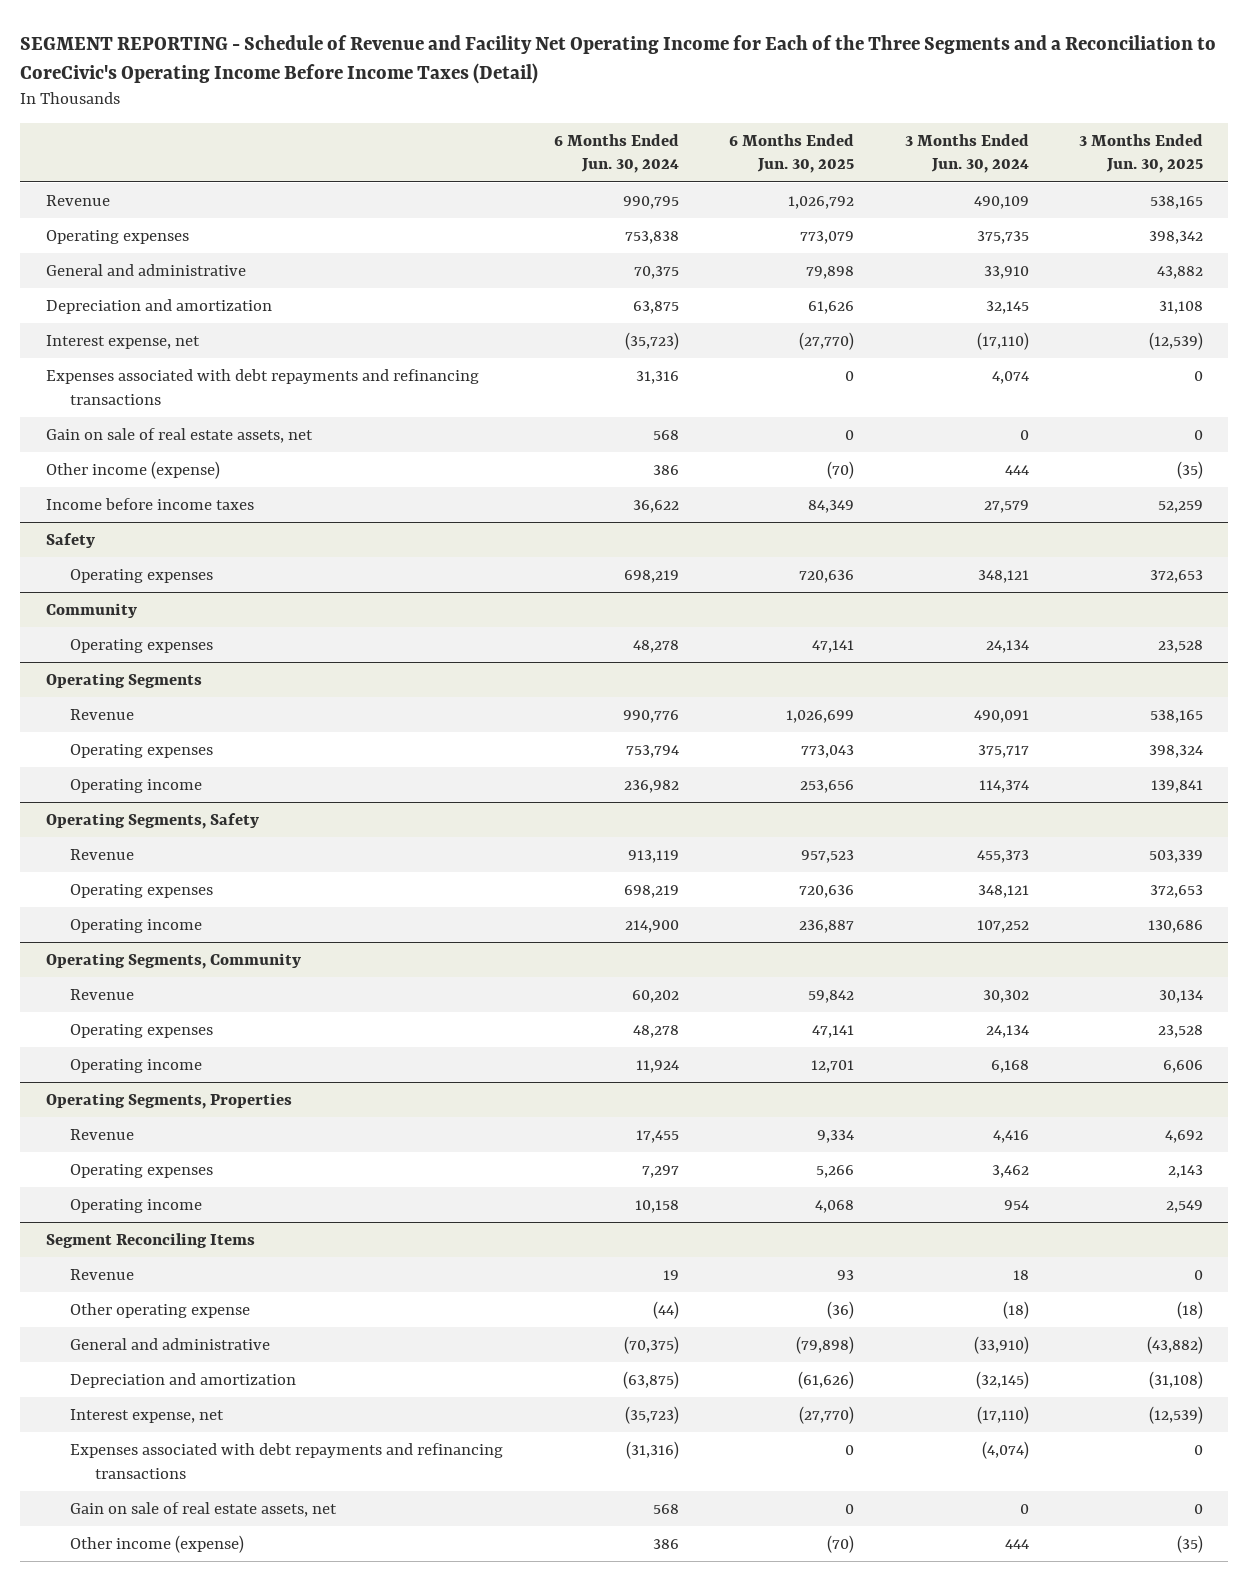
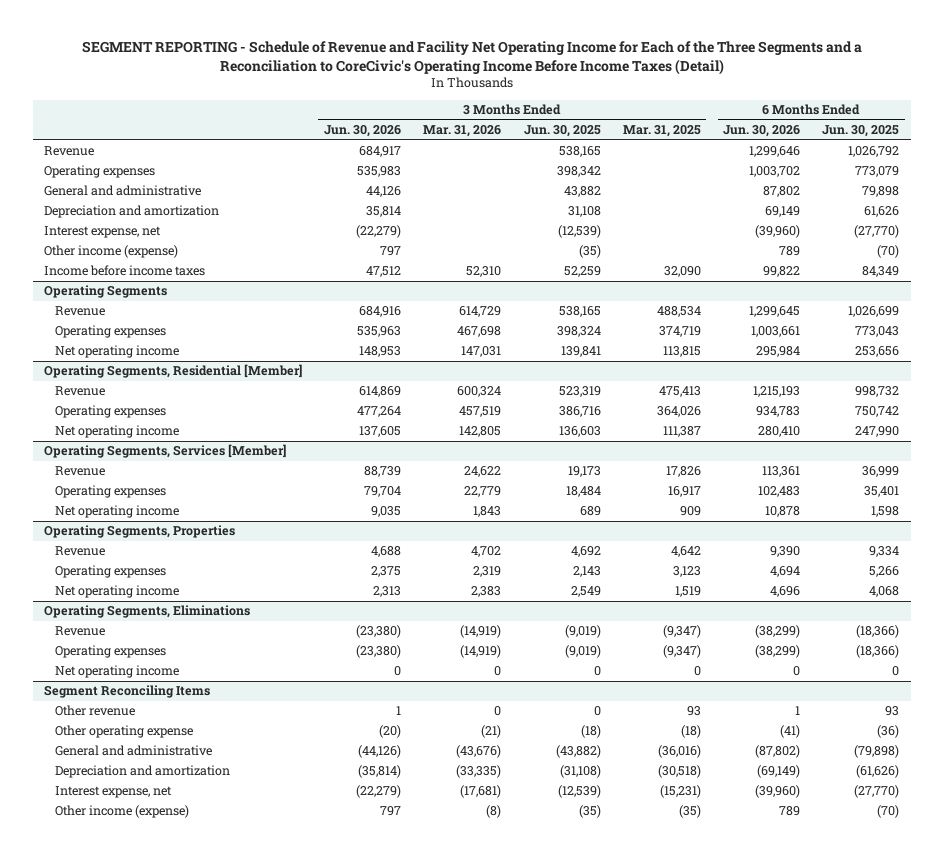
[553,133,679,174] 6 Months Ended Jun. 30, 2024 -> none
[904,133,1029,174] 3 Months Ended Jun. 30, 2024 -> none
none -> [324,125,402,138] Jun. 30, 2026
none -> [423,125,502,138] Mar. 31, 2026
none -> [622,125,701,138] Mar. 31, 2025
none -> [723,125,801,138] Jun. 30, 2026
[45,368,479,405] Expenses associated with debt repayments and refinancing transactions -> none
[45,427,313,443] Gain on sale of real estate assets, net -> none
[45,532,95,548] Safety -> none
[70,568,214,583] Operating expenses -> none
[45,602,137,618] Community -> none
[70,638,214,653] Operating expenses -> none
[45,812,259,829] Operating Segments, Safety -> none
[45,952,301,969] Operating Segments, Community -> none
[70,778,203,793] Operating income -> [54,345,179,359] Net operating income
none -> [43,364,302,379] Operating Segments, Residential [Member]
[801,849,855,863] 957,523 -> [855,386,900,398] 998,732
[1149,849,1204,863] 503,339 -> [558,386,601,398] 523,319
[799,884,855,898] 720,636 -> [855,406,900,418] 750,742
[1150,884,1204,898] 372,653 -> [558,406,601,418] 386,716
[70,918,203,933] Operating income -> [54,425,179,439] Net operating income
[799,919,855,933] 236,887 -> [855,426,900,438] 247,990
[1148,919,1204,933] 130,686 -> [558,426,601,438] 136,603
none -> [43,444,286,459] Operating Segments, Services [Member]
[808,989,855,1003] 59,842 -> [862,466,900,478] 36,999
[1159,989,1204,1003] 30,134 -> [567,466,601,478] 19,173
[812,1024,855,1038] 47,141 -> [864,486,900,498] 35,401
[1158,1024,1204,1038] 23,528 -> [565,486,601,498] 18,484
[70,1058,203,1073] Operating income -> [54,505,179,519] Net operating income
[811,1059,855,1073] 12,701 -> [871,506,900,518] 1,598
[1163,1059,1204,1073] 6,606 -> [579,506,601,517] 689
[70,1198,203,1213] Operating income -> [54,585,179,599] Net operating income
none -> [43,605,250,619] Operating Segments, Eliminations
none -> [54,626,105,637] Revenue
none -> [54,645,166,659] Operating expenses
none -> [54,665,179,679] Net operating income
[70,1268,135,1280] Revenue -> [54,705,135,717] Other revenue
[70,1442,504,1479] Expenses associated with debt repayments and refinancing transactions -> none
[70,1501,338,1517] Gain on sale of real estate assets, net -> none

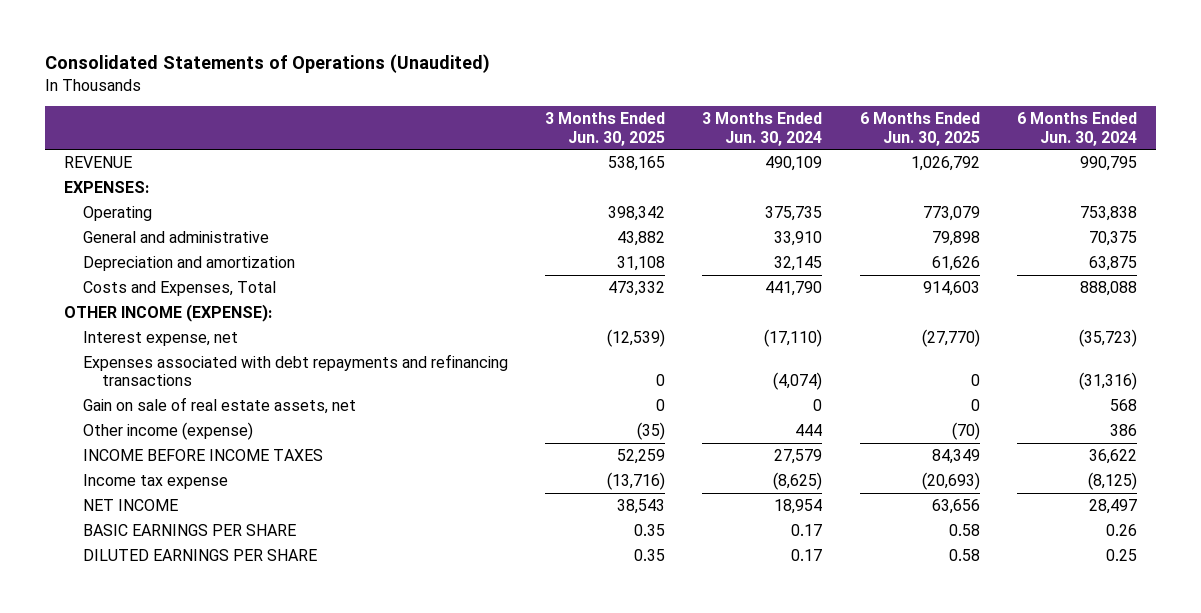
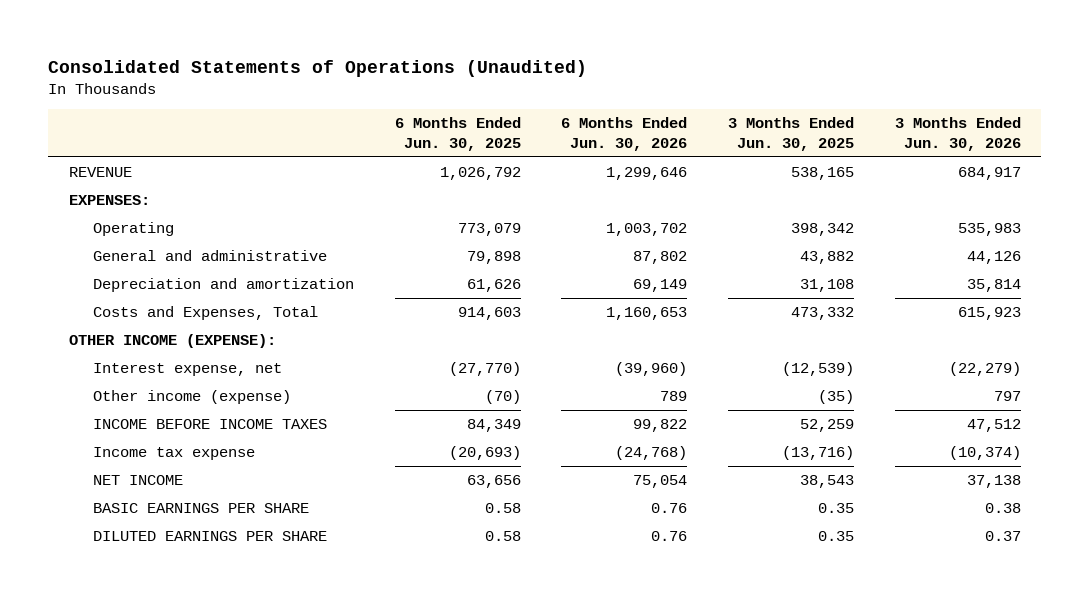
[702,112,823,146] 3 Months Ended Jun. 30, 2024 -> none
[1017,112,1138,146] 6 Months Ended Jun. 30, 2024 -> none
none -> [561,117,688,152] 6 Months Ended Jun. 30, 2026
none -> [894,117,1021,152] 3 Months Ended Jun. 30, 2026
[82,353,508,387] Expenses associated with debt repayments and refinancing transactions -> none
[82,396,356,414] Gain on sale of real estate assets, net -> none

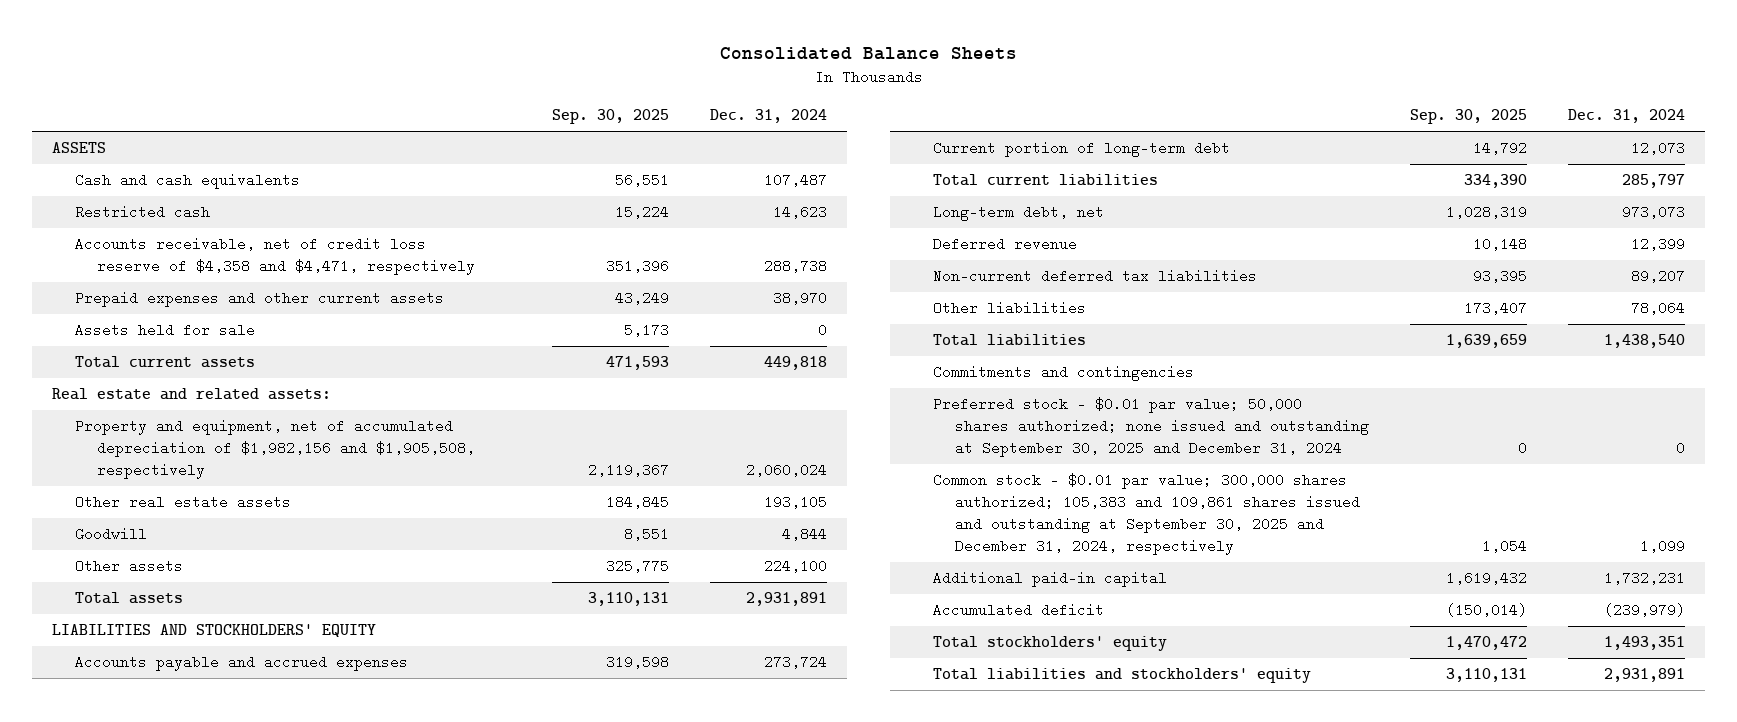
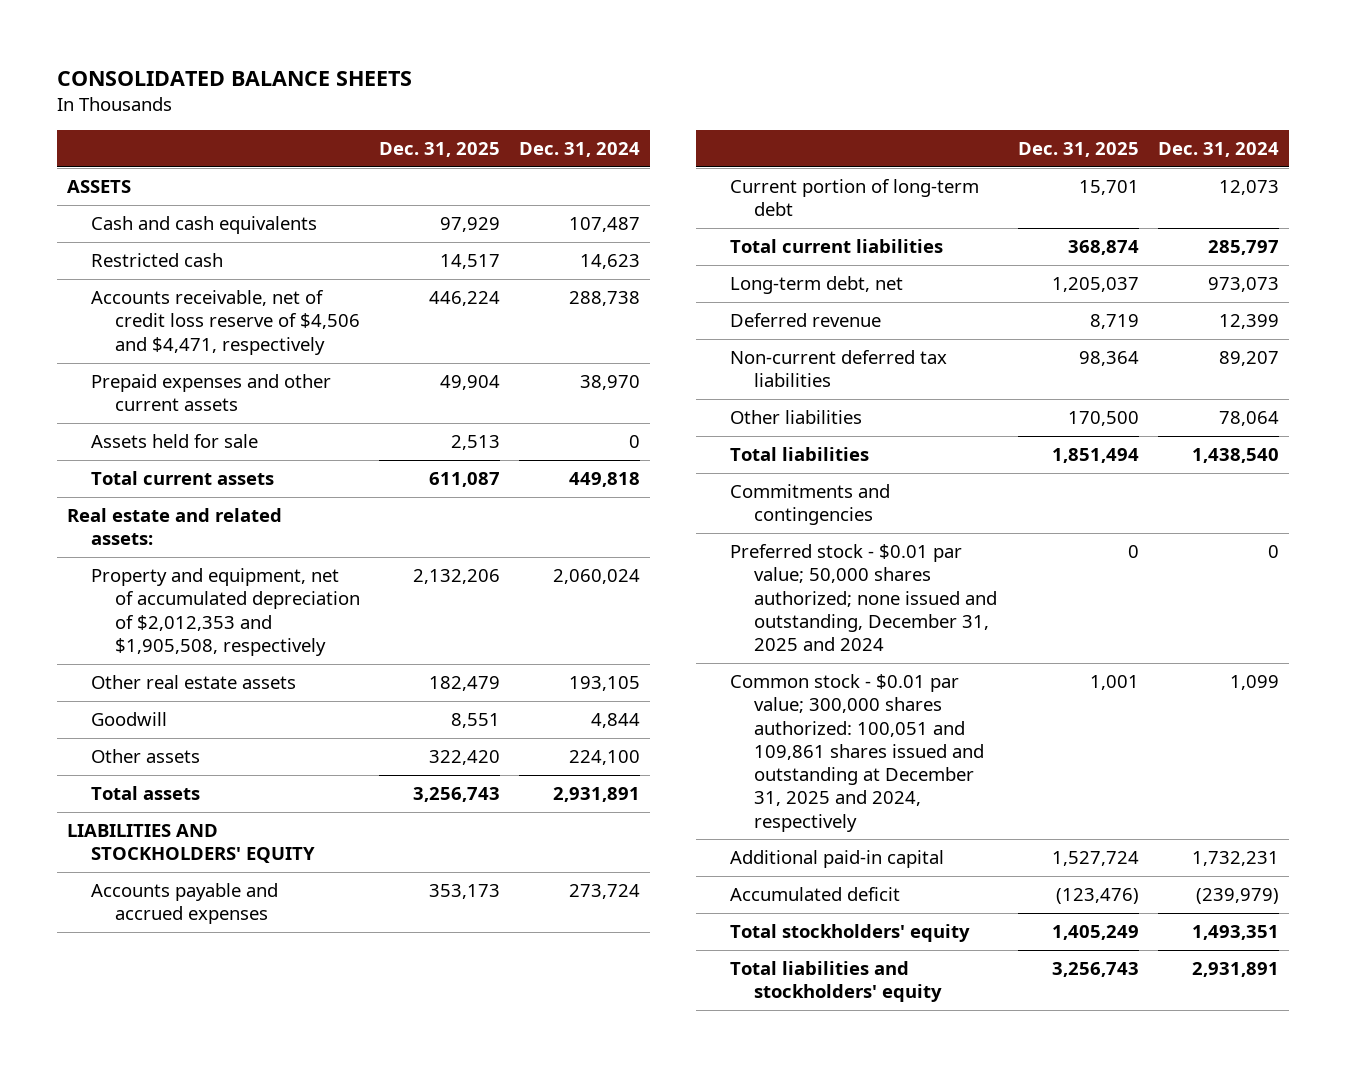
[719,46,1017,60] Consolidated Balance Sheets -> [57,71,413,87] CONSOLIDATED BALANCE SHEETS
[551,109,669,125] Sep. 30, 2025 -> none
none -> [379,141,501,157] Dec. 31, 2025
[74,237,476,276] Accounts receivable, net of credit loss reserve of $4,358 and $4,471, respectively -> [91,290,361,355] Accounts receivable, net of credit loss reserve of $4,506 and $4,471, respectively
[74,419,476,479] Property and equipment, net of accumulated depreciation of $1,982,156 and $1,905,508, respectively -> [91,568,361,656] Property and equipment, net of accumulated depreciation of $2,012,353 and $1,905,508, respectively
[932,397,1370,457] Preferred stock - $0.01 par value; 50,000 shares authorized; none issued and outstanding at September 30, 2025 and December 31, 2024 -> [729,544,998,652] Preferred stock - $0.01 par value; 50,000 shares authorized; none issued and outstanding, December 31, 2025 and 2024
[932,473,1361,555] Common stock - $0.01 par value; 300,000 shares authorized; 105,383 and 109,861 shares issued and outstanding at September 30, 2025 and December 31, 2024, respectively -> [729,674,985,832] Common stock - $0.01 par value; 300,000 shares authorized: 100,051 and 109,861 shares issued and outstanding at December 31, 2025 and 2024, respectively

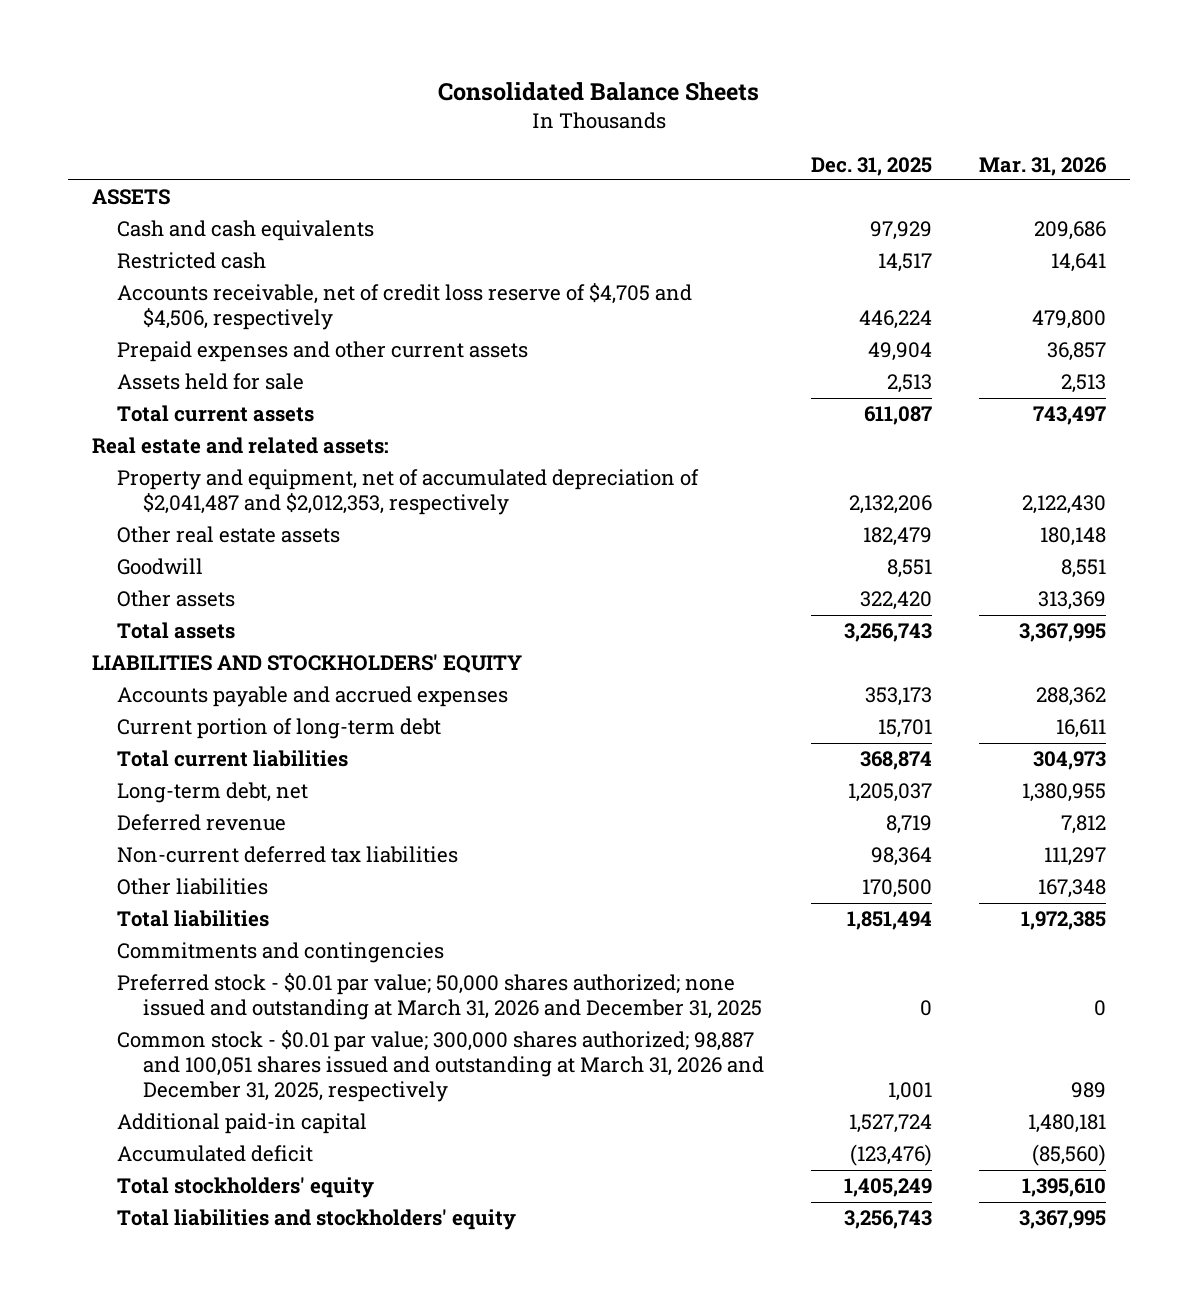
[57,71,413,87] CONSOLIDATED BALANCE SHEETS -> [438,82,760,102] Consolidated Balance Sheets
[519,141,641,157] Dec. 31, 2024 -> none
none -> [979,156,1108,176] Mar. 31, 2026
[91,290,361,355] Accounts receivable, net of credit loss reserve of $4,506 and $4,471, respectively -> [117,283,693,331] Accounts receivable, net of credit loss reserve of $4,705 and $4,506, respectively
[91,568,361,656] Property and equipment, net of accumulated depreciation of $2,012,353 and $1,905,508, respectively -> [117,469,700,516] Property and equipment, net of accumulated depreciation of $2,041,487 and $2,012,353, respectively
[729,544,998,652] Preferred stock - $0.01 par value; 50,000 shares authorized; none issued and outstanding, December 31, 2025 and 2024 -> [117,973,762,1021] Preferred stock - $0.01 par value; 50,000 shares authorized; none issued and outstanding at March 31, 2026 and December 31, 2025
[729,674,985,832] Common stock - $0.01 par value; 300,000 shares authorized: 100,051 and 109,861 shares issued and outstanding at December 31, 2025 and 2024, respectively -> [117,1030,764,1103] Common stock - $0.01 par value; 300,000 shares authorized; 98,887 and 100,051 shares issued and outstanding at March 31, 2026 and December 31, 2025, respectively

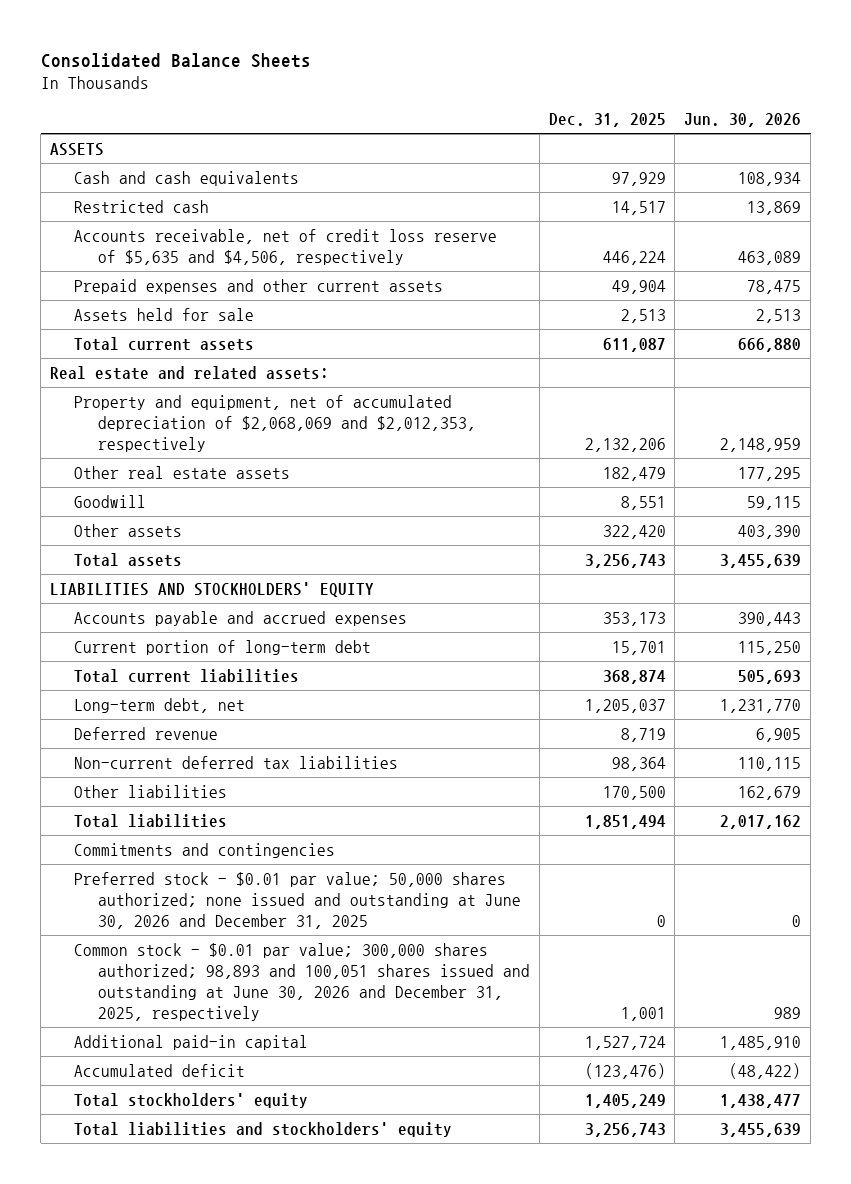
[979,156,1108,176] Mar. 31, 2026 -> none
none -> [684,113,802,128] Jun. 30, 2026
[117,283,693,331] Accounts receivable, net of credit loss reserve of $4,705 and $4,506, respectively -> [73,228,497,265] Accounts receivable, net of credit loss reserve of $5,635 and $4,506, respectively
[117,469,700,516] Property and equipment, net of accumulated depreciation of $2,041,487 and $2,012,353, respectively -> [73,394,476,452] Property and equipment, net of accumulated depreciation of $2,068,069 and $2,012,353, respectively
[117,973,762,1021] Preferred stock - $0.01 par value; 50,000 shares authorized; none issued and outstanding at March 31, 2026 and December 31, 2025 -> [73,871,521,929] Preferred stock - $0.01 par value; 50,000 shares authorized; none issued and outstanding at June 30, 2026 and December 31, 2025
[117,1030,764,1103] Common stock - $0.01 par value; 300,000 shares authorized; 98,887 and 100,051 shares issued and outstanding at March 31, 2026 and December 31, 2025, respectively -> [73,942,530,1021] Common stock - $0.01 par value; 300,000 shares authorized; 98,893 and 100,051 shares issued and outstanding at June 30, 2026 and December 31, 2025, respectively

